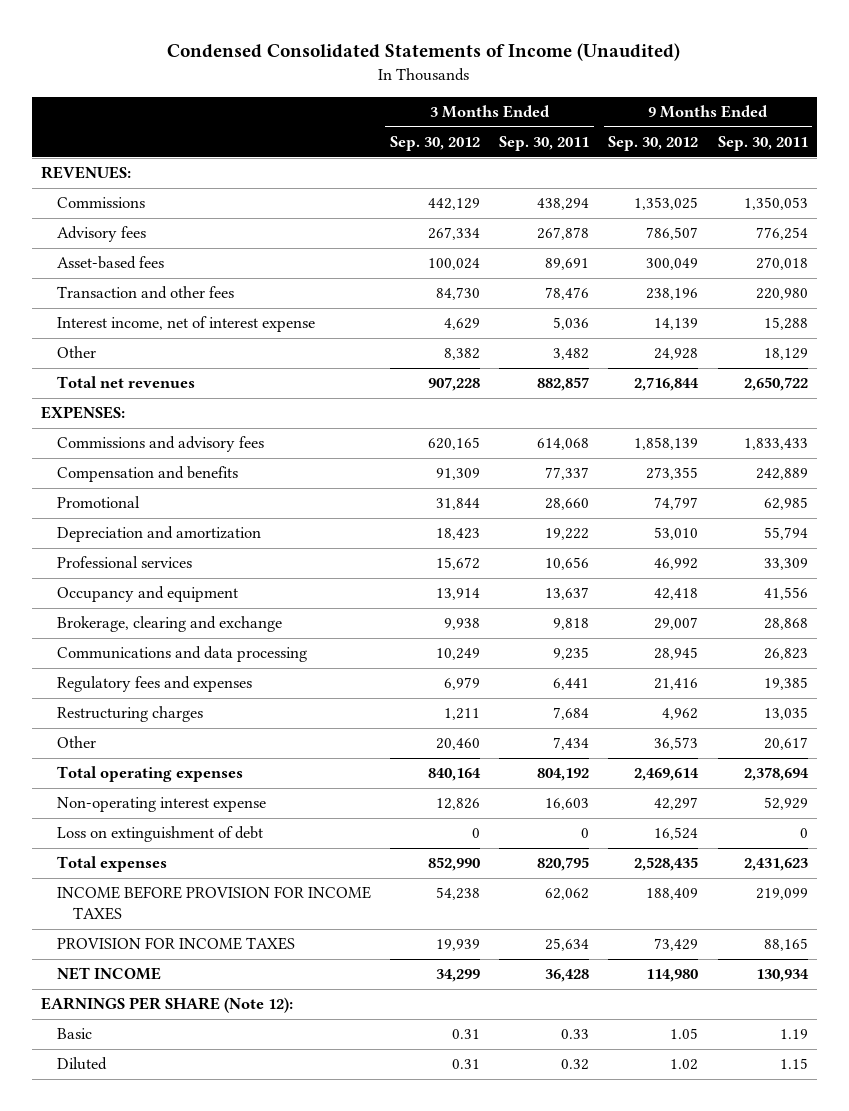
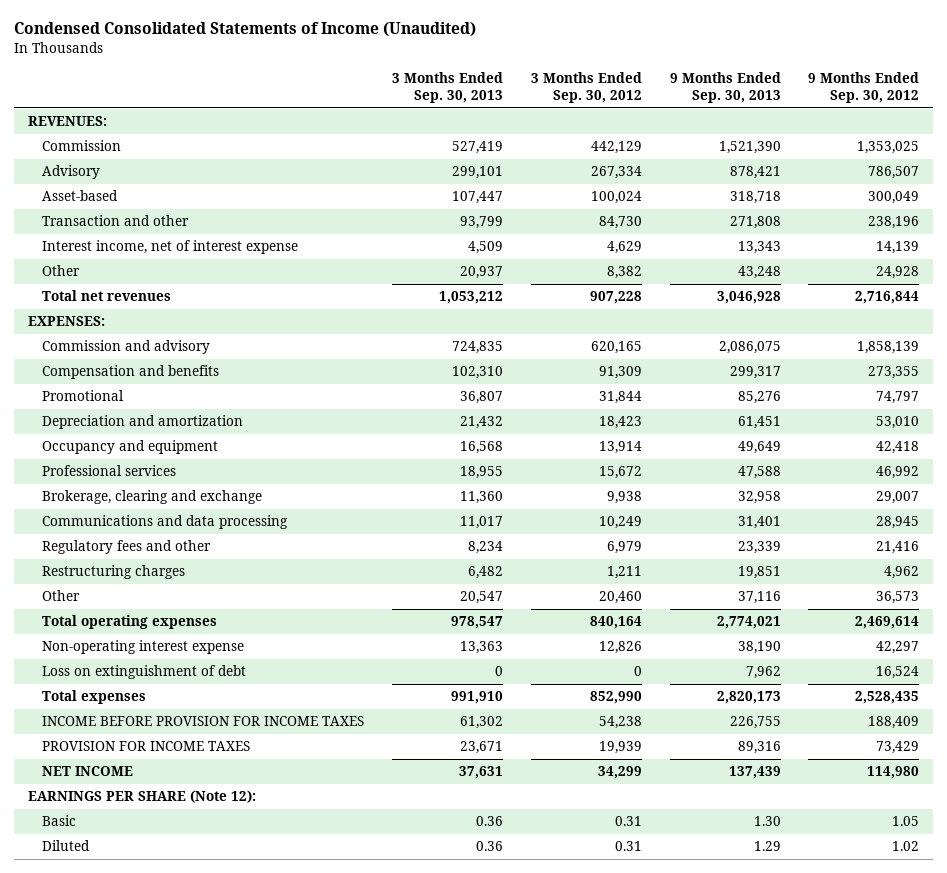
[499,136,590,152] Sep. 30, 2011 -> none
[717,136,808,152] Sep. 30, 2011 -> none
none -> [391,72,503,104] 3 Months Ended Sep. 30, 2013
none -> [669,72,781,104] 9 Months Ended Sep. 30, 2013
[56,197,145,209] Commissions -> [41,140,121,152] Commission
[56,226,146,243] Advisory fees -> [41,165,100,180] Advisory
[56,256,164,270] Asset-based fees -> [41,190,118,202] Asset-based
[56,286,234,300] Transaction and other fees -> [41,215,189,227] Transaction and other
[56,436,264,453] Commissions and advisory fees -> [41,340,210,355] Commission and advisory
[56,556,192,569] Professional services -> [41,465,176,477] Professional services
[56,676,252,693] Regulatory fees and expenses -> [41,540,211,555] Regulatory fees and other

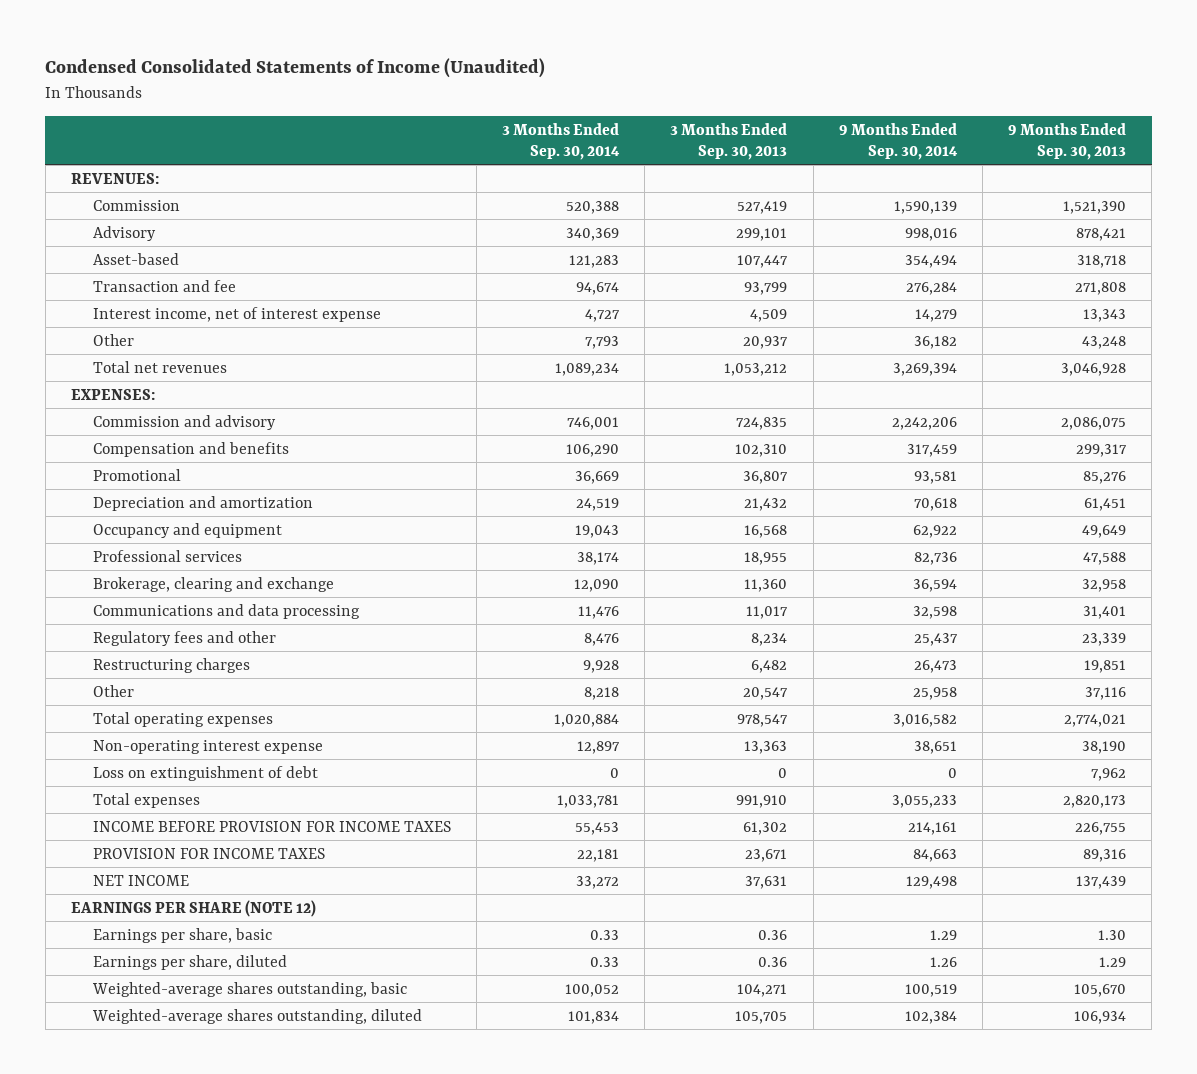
[530,72,642,104] 3 Months Ended Sep. 30, 2012 -> none
[808,72,920,104] 9 Months Ended Sep. 30, 2012 -> none
none -> [502,122,621,161] 3 Months Ended Sep. 30, 2014
none -> [838,122,958,161] 9 Months Ended Sep. 30, 2014
[41,215,189,227] Transaction and other -> [92,279,236,292] Transaction and fee
[27,790,256,804] EARNINGS PER SHARE (Note 12): -> [70,899,316,917] EARNINGS PER SHARE (NOTE 12)
[41,815,76,827] Basic -> [92,927,272,943] Earnings per share, basic
[41,840,90,852] Diluted -> [92,954,287,970] Earnings per share, diluted
none -> [91,981,407,997] Weighted-average shares outstanding, basic
none -> [91,1008,422,1024] Weighted-average shares outstanding, diluted

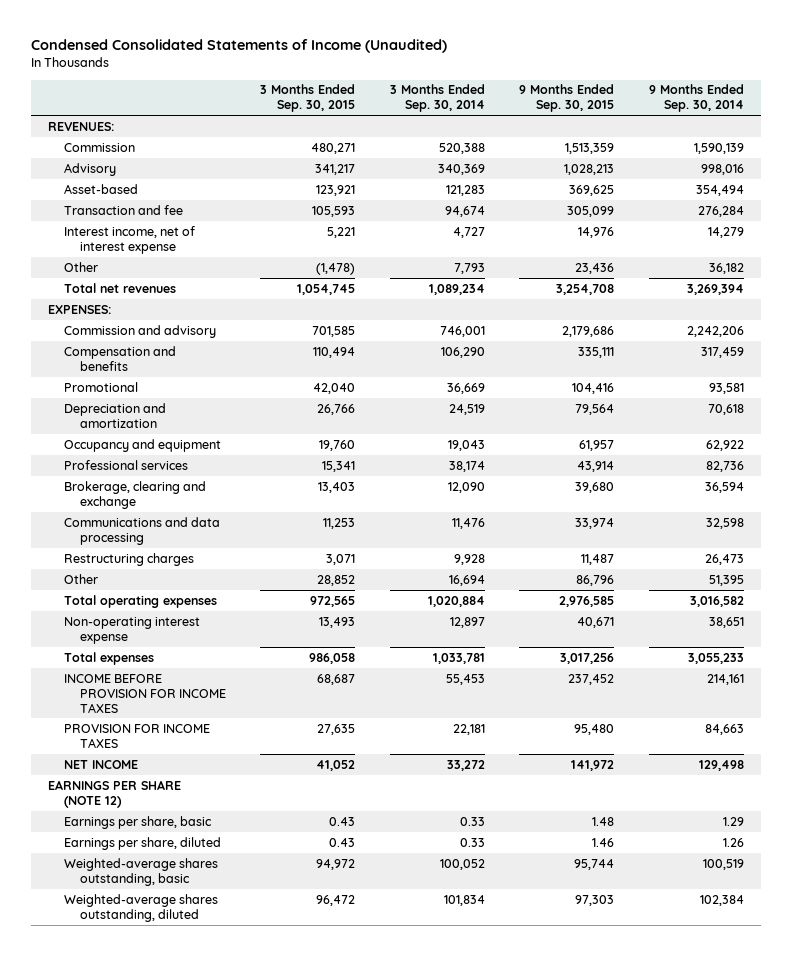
[670,122,788,161] 3 Months Ended Sep. 30, 2013 -> none
[1008,122,1127,161] 9 Months Ended Sep. 30, 2013 -> none
none -> [260,84,356,113] 3 Months Ended Sep. 30, 2015
none -> [519,84,615,113] 9 Months Ended Sep. 30, 2015
[92,630,276,646] Regulatory fees and other -> none
[584,686,620,700] 8,218 -> [448,574,485,586] 16,694
[912,686,957,700] 25,958 -> [708,574,744,586] 51,395
[92,765,318,781] Loss on extinguishment of debt -> none

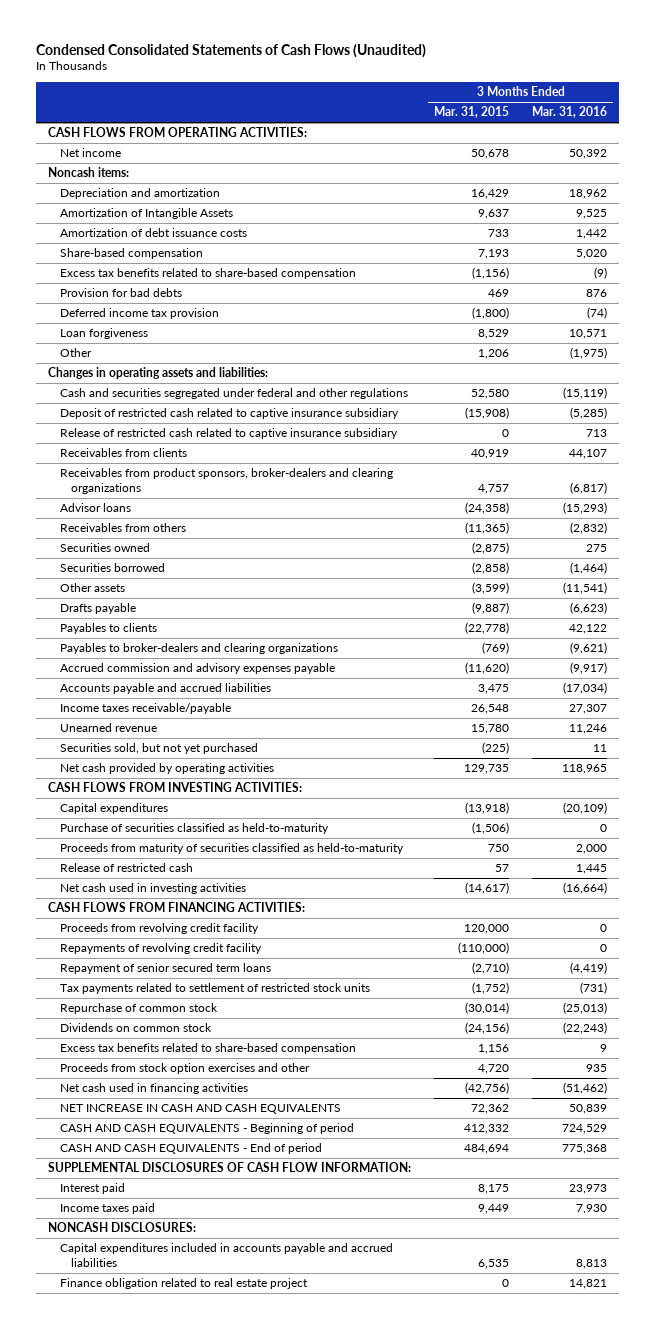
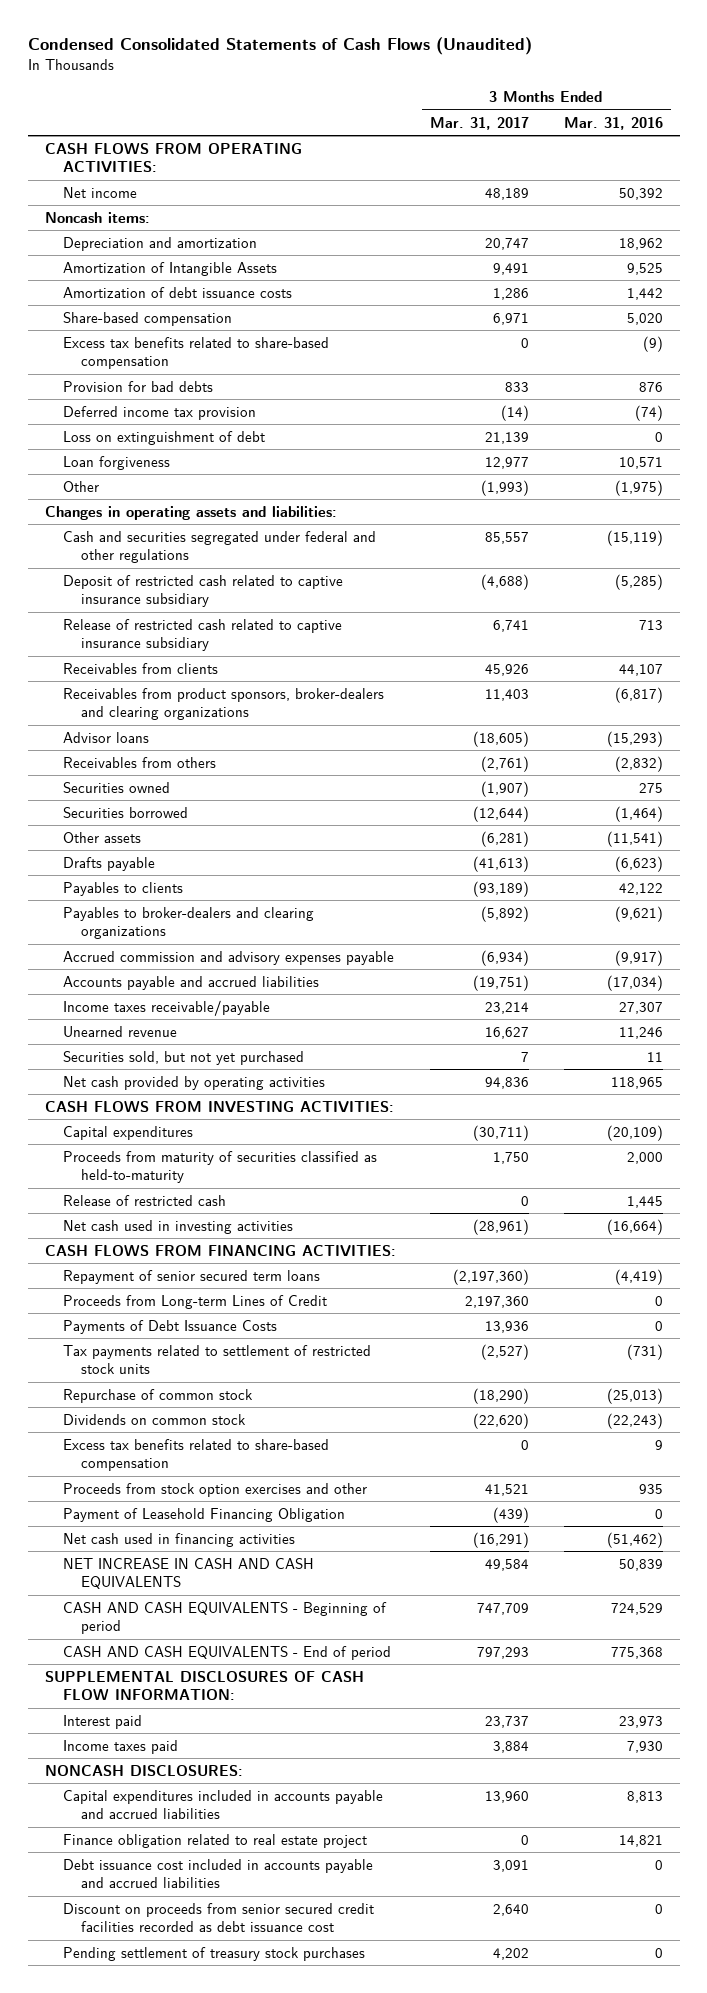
[434,106,510,119] Mar. 31, 2015 -> none
none -> [430,116,530,130] Mar. 31, 2017
none -> [62,430,265,445] Loss on extinguishment of debt
[59,823,329,835] Purchase of securities classified as held-to-maturity -> none
[59,923,259,935] Proceeds from revolving credit facility -> none
[59,943,262,955] Repayments of revolving credit facility -> none
none -> [62,1294,327,1309] Proceeds from Long-term Lines of Credit
none -> [62,1319,277,1334] Payments of Debt Issuance Costs
none -> [62,1507,345,1522] Payment of Leasehold Financing Obligation
none -> [62,1858,373,1889] Debt issuance cost included in accounts payable and accrued liabilities
none -> [62,1902,374,1933] Discount on proceeds from senior secured credit facilities recorded as debt issuance cost
none -> [62,1946,365,1961] Pending settlement of treasury stock purchases

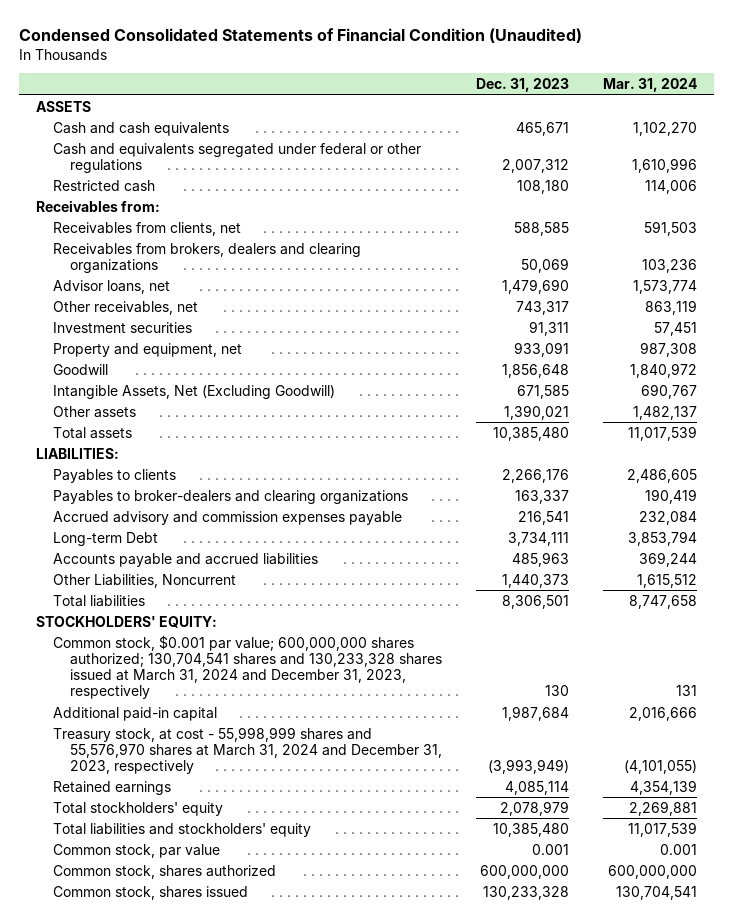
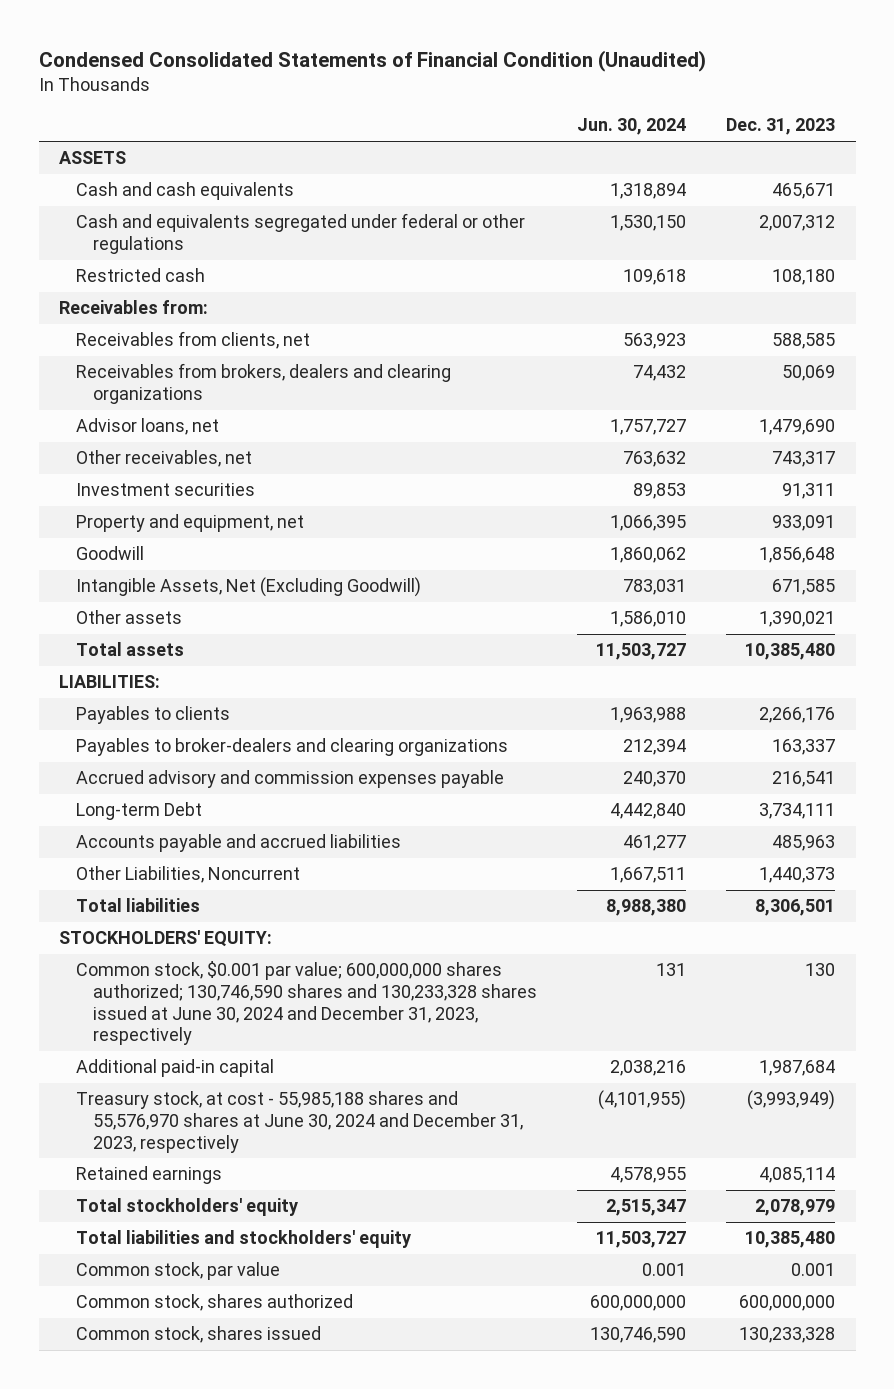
[603,78,698,93] Mar. 31, 2024 -> none
none -> [576,118,686,136] Jun. 30, 2024
[53,634,443,700] Common stock, $0.001 par value; 600,000,000 shares authorized; 130,704,541 shares and 130,233,328 shares issued at March 31, 2024 and December 31, 2023, respectively -> [75,961,537,1046] Common stock, $0.001 par value; 600,000,000 shares authorized; 130,746,590 shares and 130,233,328 shares issued at June 30, 2024 and December 31, 2023, respectively
[53,726,443,774] Treasury stock, at cost - 55,998,999 shares and 55,576,970 shares at March 31, 2024 and December 31, 2023, respectively -> [75,1091,523,1153] Treasury stock, at cost - 55,985,188 shares and 55,576,970 shares at June 30, 2024 and December 31, 2023, respectively

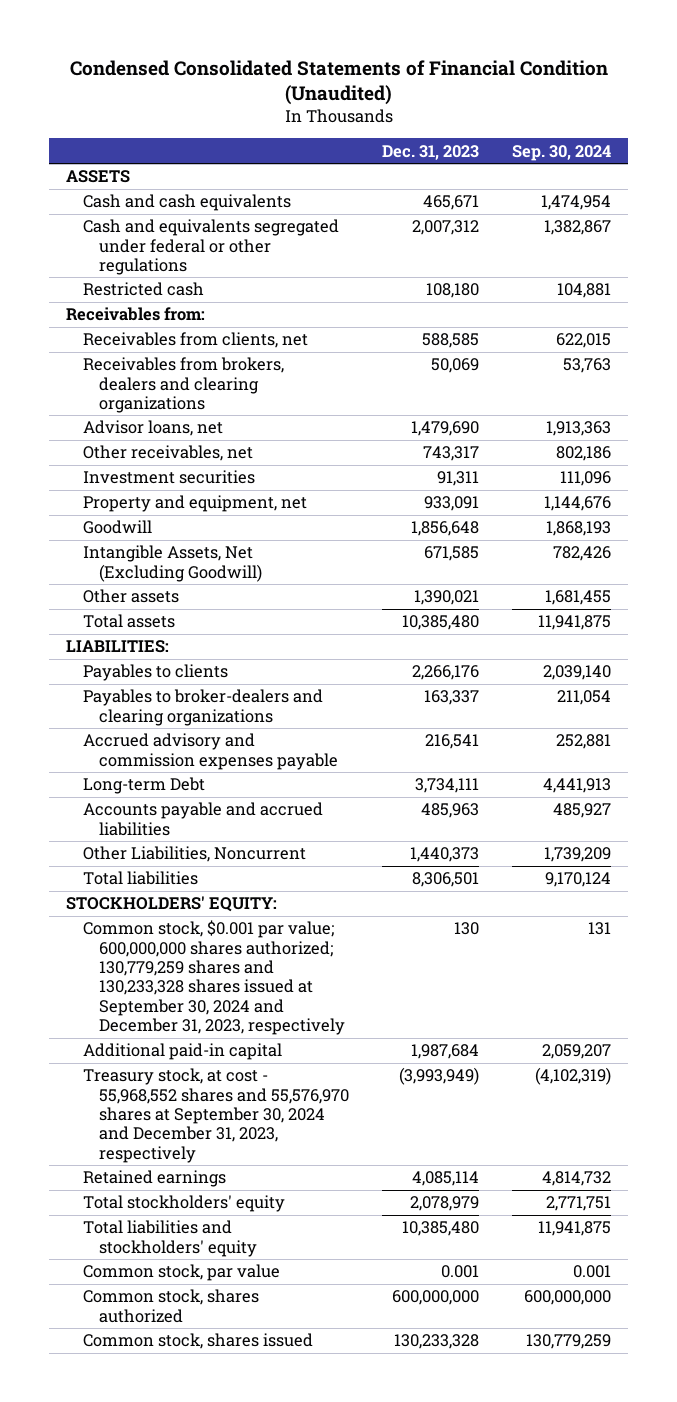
[576,118,686,136] Jun. 30, 2024 -> none
none -> [512,144,612,161] Sep. 30, 2024
[75,961,537,1046] Common stock, $0.001 par value; 600,000,000 shares authorized; 130,746,590 shares and 130,233,328 shares issued at June 30, 2024 and December 31, 2023, respectively -> [82,920,346,1036] Common stock, $0.001 par value; 600,000,000 shares authorized; 130,779,259 shares and 130,233,328 shares issued at September 30, 2024 and December 31, 2023, respectively
[75,1091,523,1153] Treasury stock, at cost - 55,985,188 shares and 55,576,970 shares at June 30, 2024 and December 31, 2023, respectively -> [82,1068,350,1163] Treasury stock, at cost - 55,968,552 shares and 55,576,970 shares at September 30, 2024 and December 31, 2023, respectively

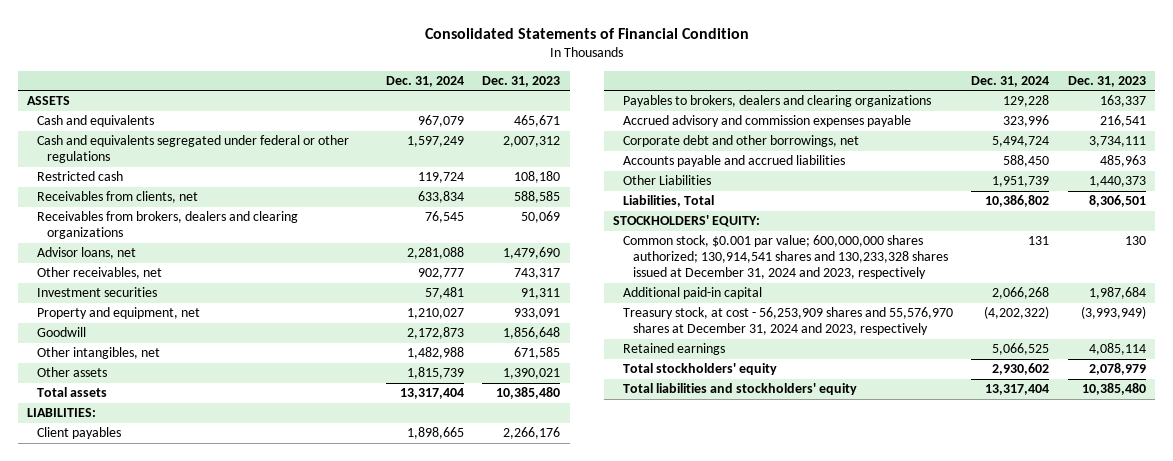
[69,59,608,106] Condensed Consolidated Statements of Financial Condition (Unaudited) -> [424,27,749,39] Consolidated Statements of Financial Condition
[512,144,612,161] Sep. 30, 2024 -> none
none -> [385,75,464,87] Dec. 31, 2024
[82,194,291,212] Cash and cash equivalents -> [37,115,155,128] Cash and equivalents
[65,307,205,322] Receivables from: -> none
[82,545,263,582] Intangible Assets, Net (Excluding Goodwill) -> [37,347,161,360] Other intangibles, net
[82,664,228,682] Payables to clients -> [37,427,122,440] Client payables
[82,689,323,726] Payables to broker-dealers and clearing organizations -> [622,95,931,108] Payables to brokers, dealers and clearing organizations
[82,777,205,795] Long-term Debt -> [622,135,859,148] Corporate debt and other borrowings, net
[82,846,306,863] Other Liabilities, Noncurrent -> [622,175,711,186] Other Liabilities
[82,871,198,886] Total liabilities -> [622,195,714,208] Liabilities, Total
[82,920,346,1036] Common stock, $0.001 par value; 600,000,000 shares authorized; 130,779,259 shares and 130,233,328 shares issued at September 30, 2024 and December 31, 2023, respectively -> [622,235,948,280] Common stock, $0.001 par value; 600,000,000 shares authorized; 130,914,541 shares and 130,233,328 shares issued at December 31, 2024 and 2023, respectively
[82,1068,350,1163] Treasury stock, at cost - 55,968,552 shares and 55,576,970 shares at September 30, 2024 and December 31, 2023, respectively -> [622,307,953,336] Treasury stock, at cost - 56,253,909 shares and 55,576,970 shares at December 31, 2024 and 2023, respectively
[82,1264,280,1282] Common stock, par value -> none
[82,1289,259,1323] Common stock, shares authorized -> none
[82,1333,313,1350] Common stock, shares issued -> none

